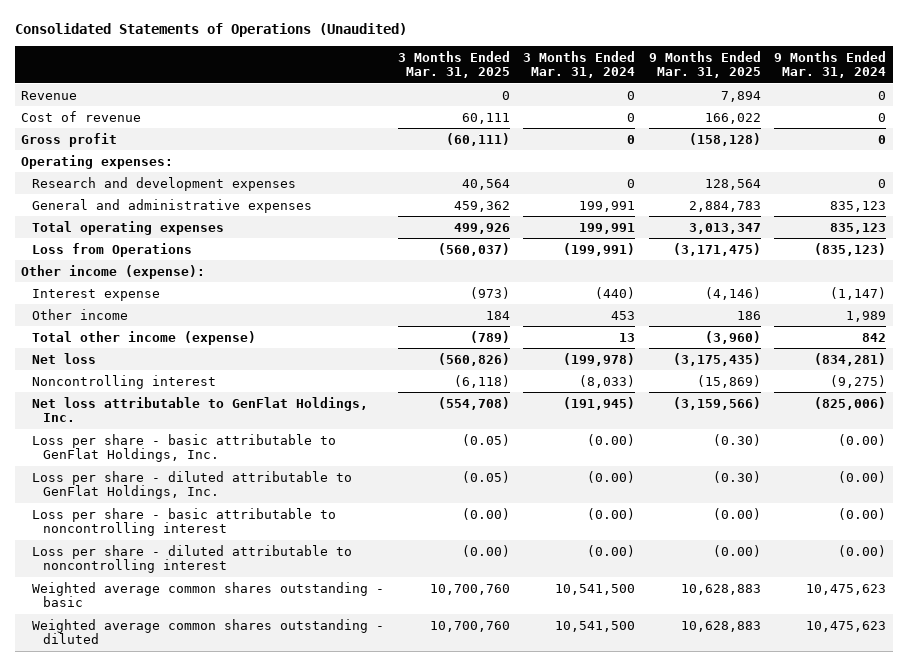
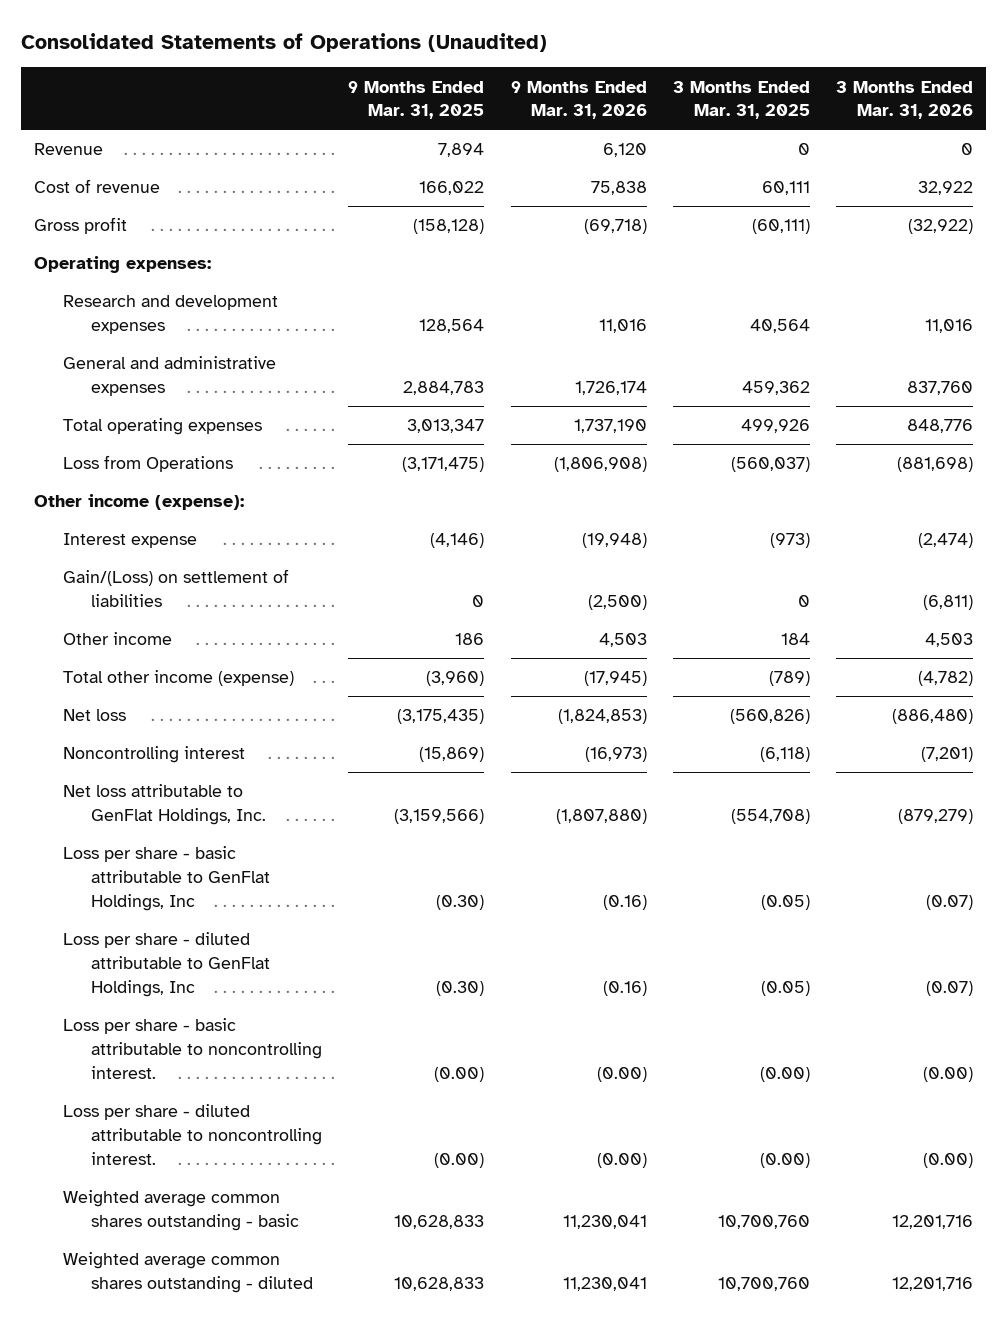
[523,50,636,79] 3 Months Ended Mar. 31, 2024 -> none
[774,50,887,79] 9 Months Ended Mar. 31, 2024 -> none
none -> [510,80,647,120] 9 Months Ended Mar. 31, 2026
none -> [835,80,973,120] 3 Months Ended Mar. 31, 2026
none -> [62,569,289,607] Gain/(Loss) on settlement of liabilities
[32,433,337,463] Loss per share - basic attributable to GenFlat Holdings, Inc. -> [62,846,271,911] Loss per share - basic attributable to GenFlat Holdings, Inc
[32,470,353,500] Loss per share - diluted attributable to GenFlat Holdings, Inc. -> [62,932,271,997] Loss per share - diluted attributable to GenFlat Holdings, Inc
[32,507,337,537] Loss per share - basic attributable to noncontrolling interest -> [62,1018,323,1079] Loss per share - basic attributable to noncontrolling interest.
[32,544,353,574] Loss per share - diluted attributable to noncontrolling interest -> [62,1104,323,1165] Loss per share - diluted attributable to noncontrolling interest.
[680,583,761,595] 10,628,883 -> [394,1214,485,1229] 10,628,833
[680,620,761,632] 10,628,883 -> [394,1276,485,1291] 10,628,833

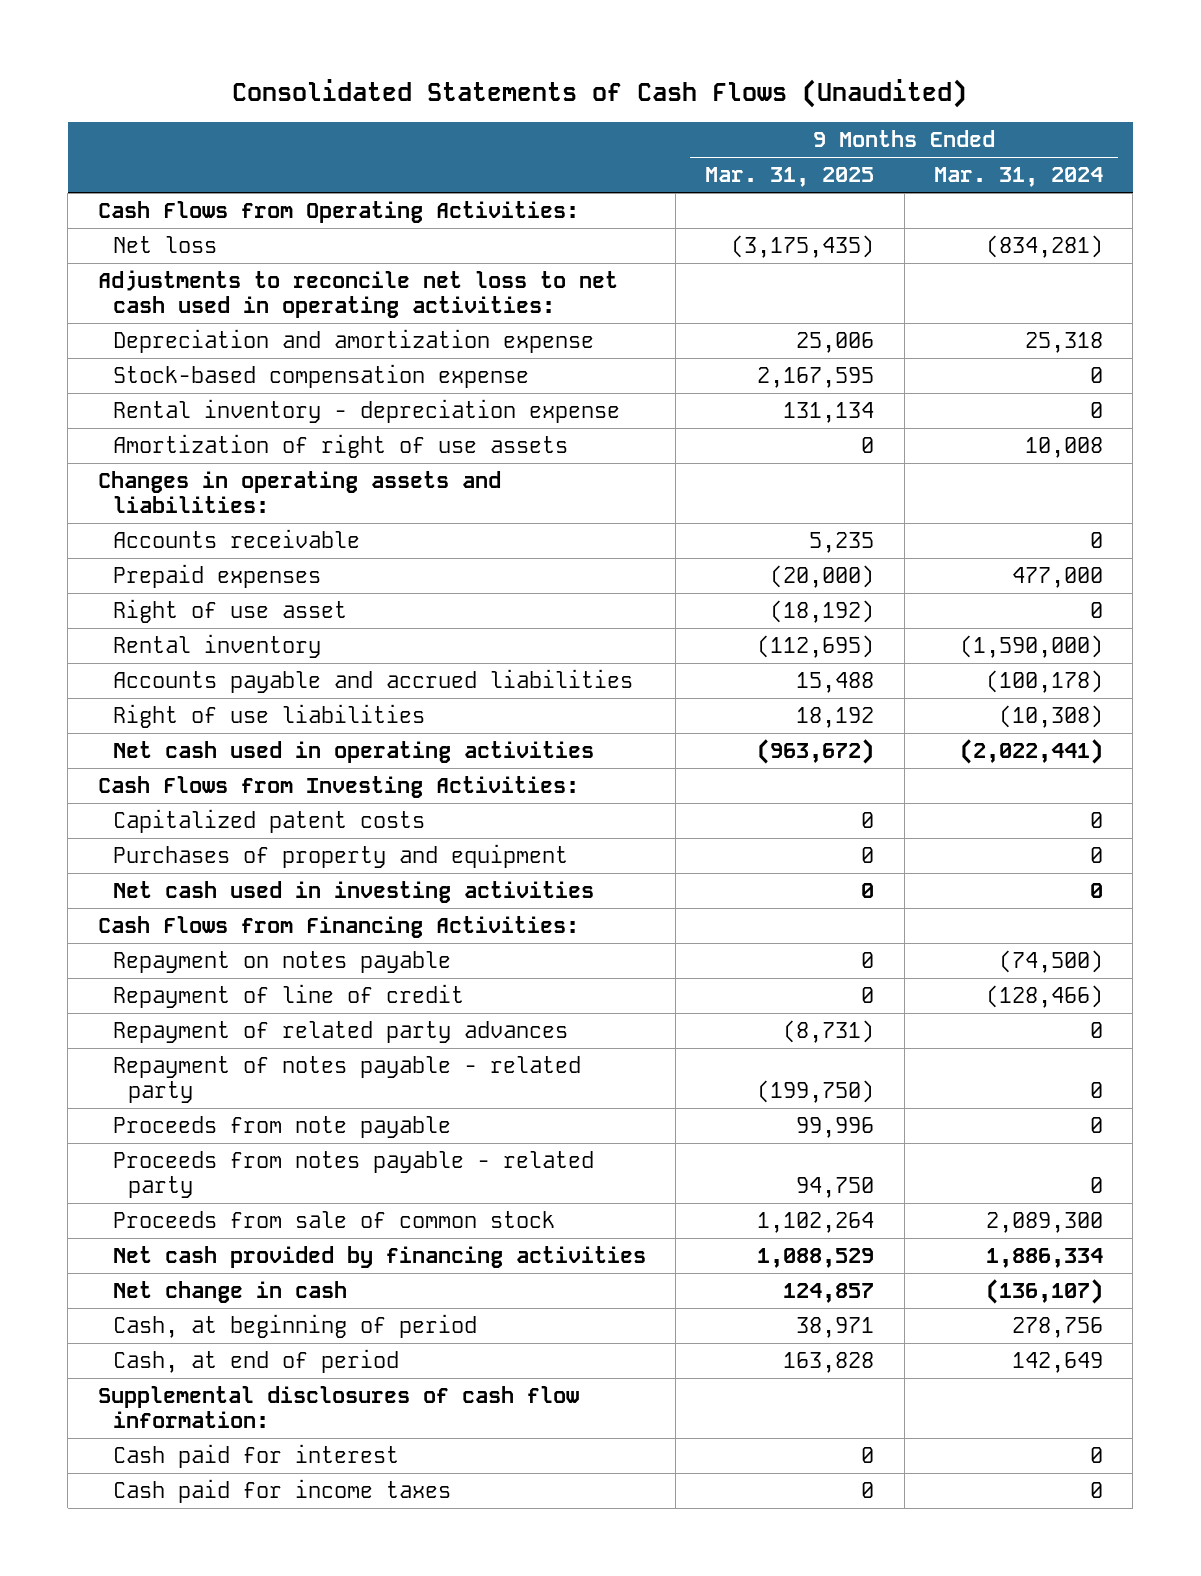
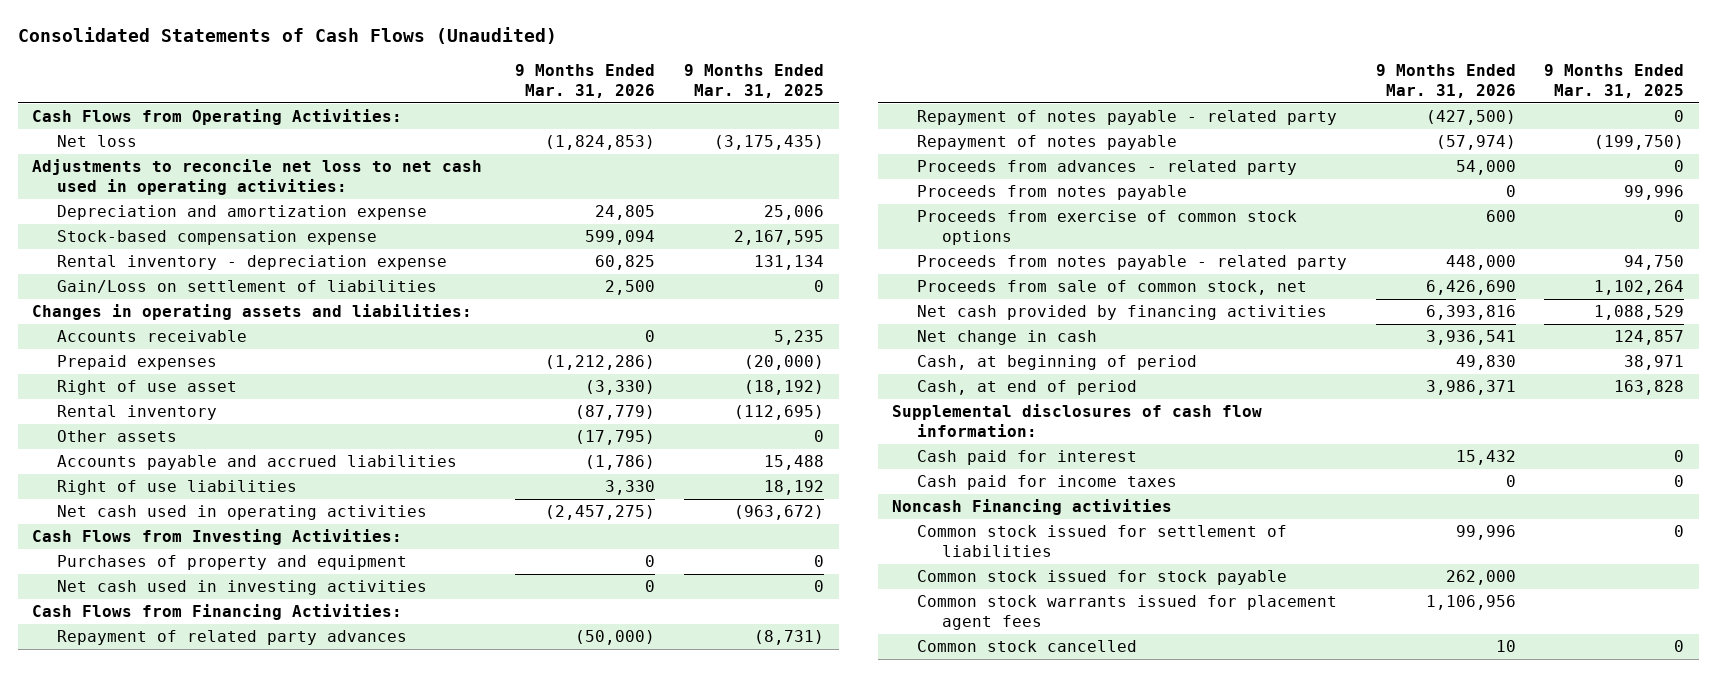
[933,167,1103,188] Mar. 31, 2024 -> none
none -> [515,64,656,98] 9 Months Ended Mar. 31, 2026
[112,433,568,458] Amortization of right of use assets -> none
none -> [56,280,437,294] Gain/Loss on settlement of liabilities
none -> [56,430,177,443] Other assets
[112,808,425,833] Capitalized patent costs -> none
[112,950,451,973] Repayment on notes payable -> none
[112,983,464,1008] Repayment of line of credit -> none
[757,1079,875,1103] (199,750) -> [1674,110,1685,123] 0
none -> [916,135,1177,151] Repayment of notes payable
none -> [916,160,1297,176] Proceeds from advances - related party
[112,1115,451,1138] Proceeds from note payable -> [916,185,1187,201] Proceeds from notes payable
none -> [916,210,1297,245] Proceeds from exercise of common stock options
[112,1210,555,1228] Proceeds from sale of common stock -> [916,280,1307,296] Proceeds from sale of common stock, net
none -> [892,499,1173,516] Noncash Financing activities
none -> [916,525,1287,557] Common stock issued for settlement of liabilities
none -> [916,570,1287,586] Common stock issued for stock payable
none -> [916,595,1337,630] Common stock warrants issued for placement agent fees
none -> [916,640,1137,653] Common stock cancelled

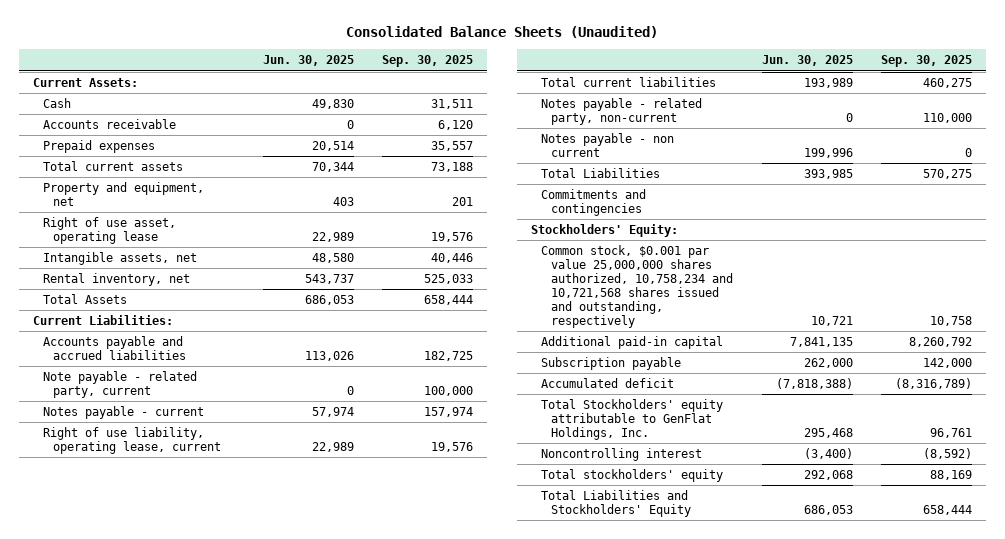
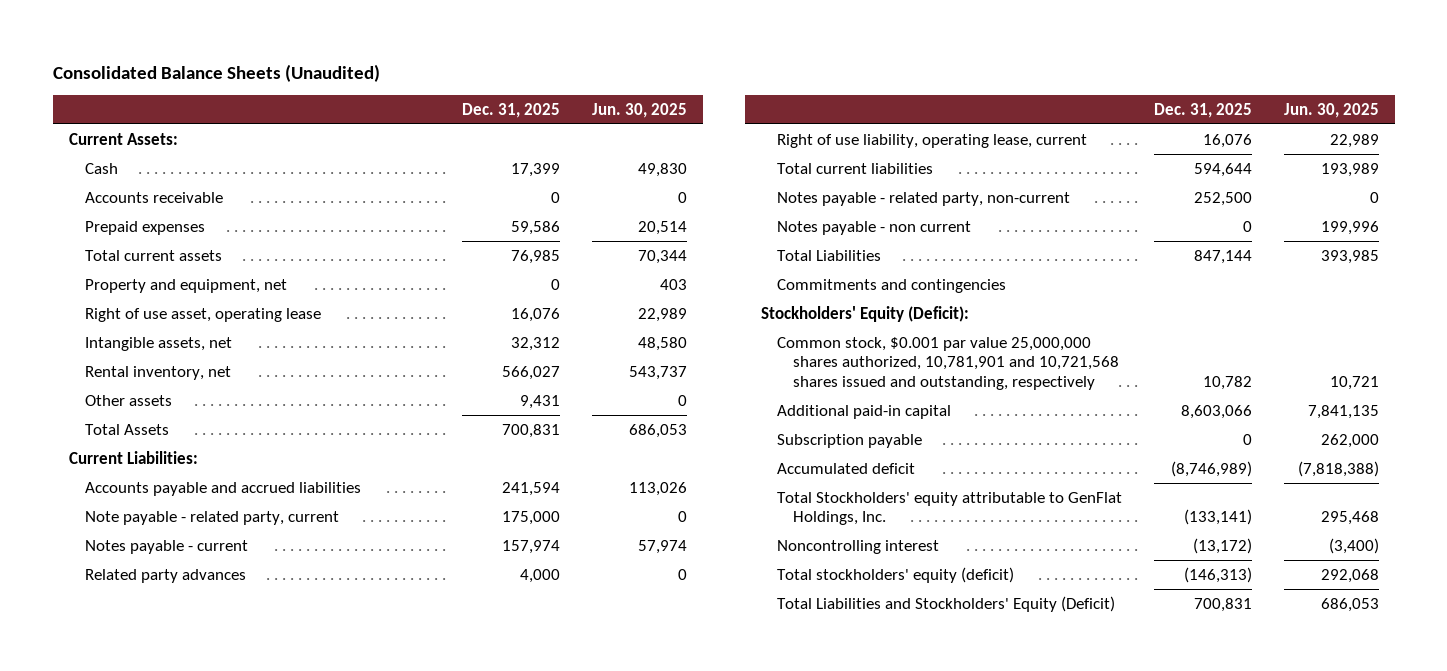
[382,55,474,68] Sep. 30, 2025 -> none
none -> [461,103,560,119] Dec. 31, 2025
none -> [85,394,173,406] Other assets
none -> [85,568,247,583] Related party advances
[531,224,679,238] Stockholders' Equity: -> [760,305,969,322] Stockholders' Equity (Deficit):
[541,245,734,328] Common stock, $0.001 par value 25,000,000 shares authorized, 10,758,234 and 10,721,568 shares issued and outstanding, respectively -> [776,336,1120,390] Common stock, $0.001 par value 25,000,000 shares authorized, 10,781,901 and 10,721,568 shares issued and outstanding, respectively
[541,469,724,483] Total stockholders' equity -> [776,566,1014,583] Total stockholders' equity (deficit)
[541,490,692,518] Total Liabilities and Stockholders' Equity -> [776,595,1115,612] Total Liabilities and Stockholders' Equity (Deficit)

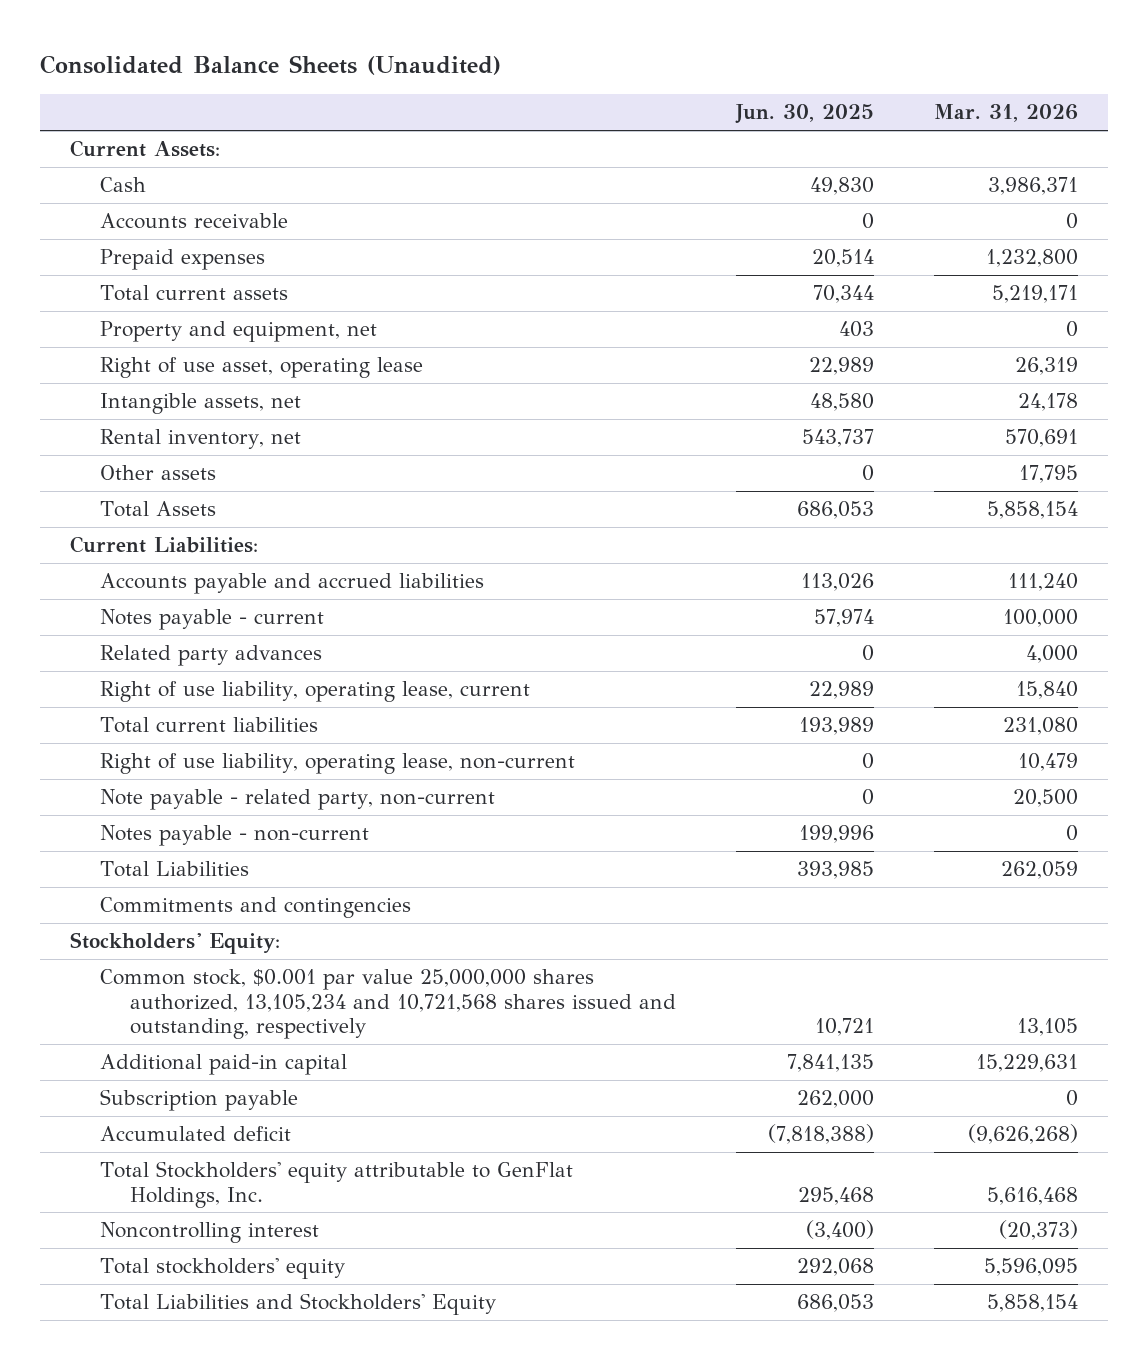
[461,103,560,119] Dec. 31, 2025 -> none
none -> [933,104,1078,123] Mar. 31, 2026
[85,510,340,525] Note payable - related party, current -> none
none -> [100,753,576,775] Right of use liability, operating lease, non-current
[776,191,1070,206] Notes payable - related party, non-current -> [100,789,496,811] Note payable - related party, non-current
[776,220,971,235] Notes payable - non current -> [100,825,370,847] Notes payable - non-current
[760,305,969,322] Stockholders' Equity (Deficit): -> [70,932,281,955] Stockholders' Equity:
[776,336,1120,390] Common stock, $0.001 par value 25,000,000 shares authorized, 10,781,901 and 10,721,568 shares issued and outstanding, respectively -> [100,969,677,1039] Common stock, $0.001 par value 25,000,000 shares authorized, 13,105,234 and 10,721,568 shares issued and outstanding, respectively
[776,566,1014,583] Total stockholders' equity (deficit) -> [100,1258,346,1280] Total stockholders' equity
[776,595,1115,612] Total Liabilities and Stockholders' Equity (Deficit) -> [100,1293,497,1316] Total Liabilities and Stockholders' Equity

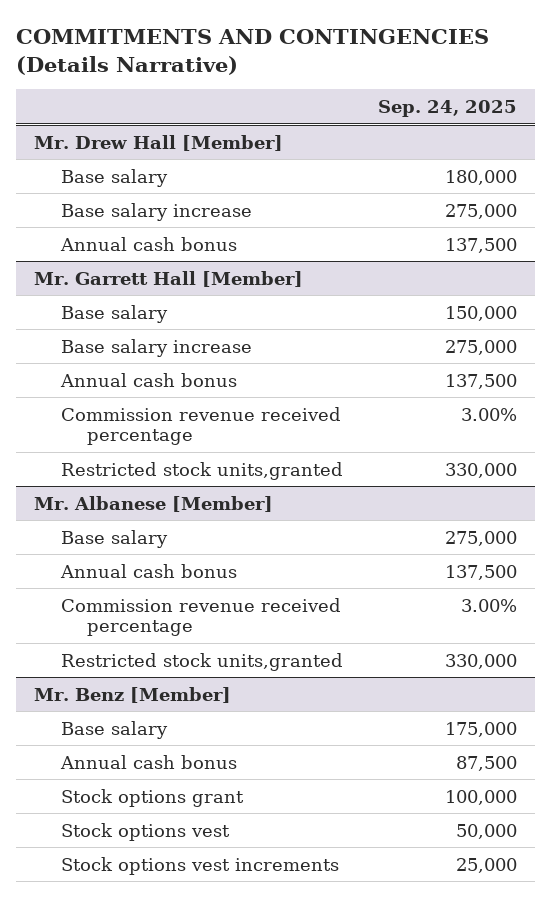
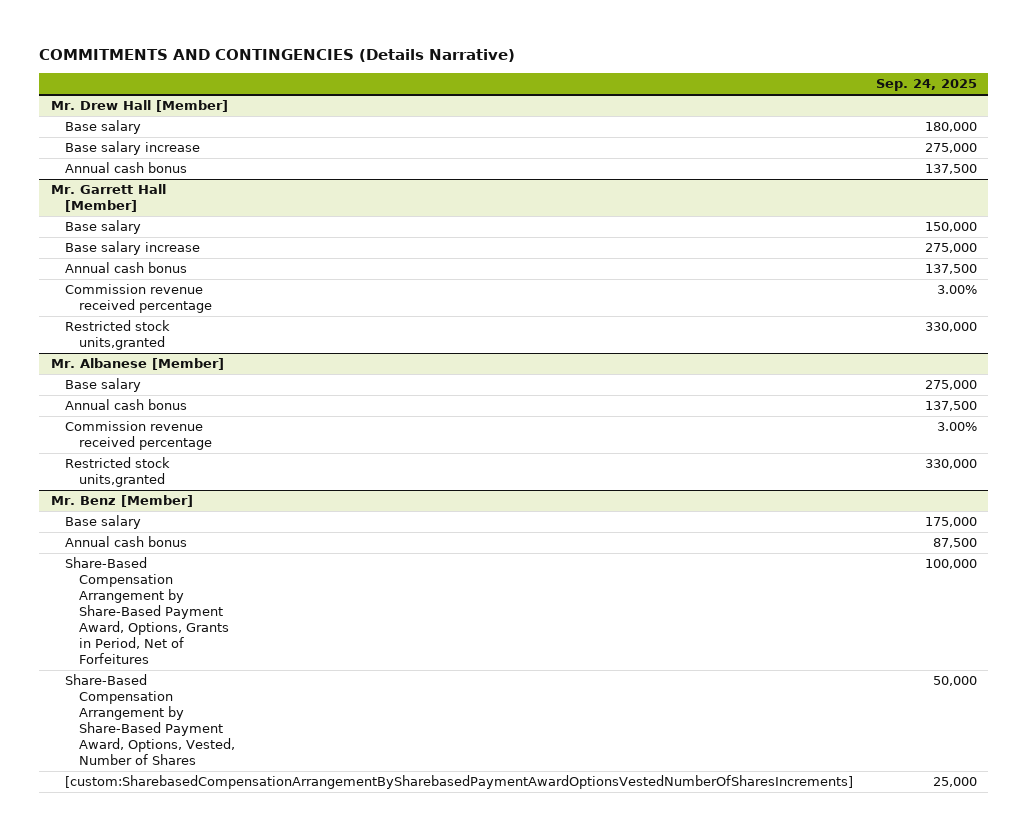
[60,788,244,807] Stock options grant -> [65,557,230,665] Share-Based Compensation Arrangement by Share-Based Payment Award, Options, Grants in Period, Net of Forfeitures
[60,822,230,841] Stock options vest -> [65,674,236,766] Share-Based Compensation Arrangement by Share-Based Payment Award, Options, Vested, Number of Shares
[60,856,339,875] Stock options vest increments -> [65,775,854,790] [custom:SharebasedCompensationArrangementBySharebasedPaymentAwardOptionsVestedNumberOfSharesIncrements]

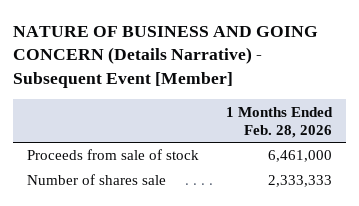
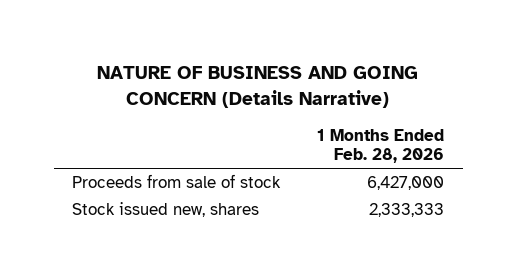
[12,25,318,88] NATURE OF BUSINESS AND GOING CONCERN (Details Narrative) - Subsequent Event [Member] -> [97,66,419,109] NATURE OF BUSINESS AND GOING CONCERN (Details Narrative)
[268,150,333,163] 6,461,000 -> [367,176,445,191] 6,427,000
[26,174,166,186] Number of shares sale -> [72,202,260,218] Stock issued new, shares

